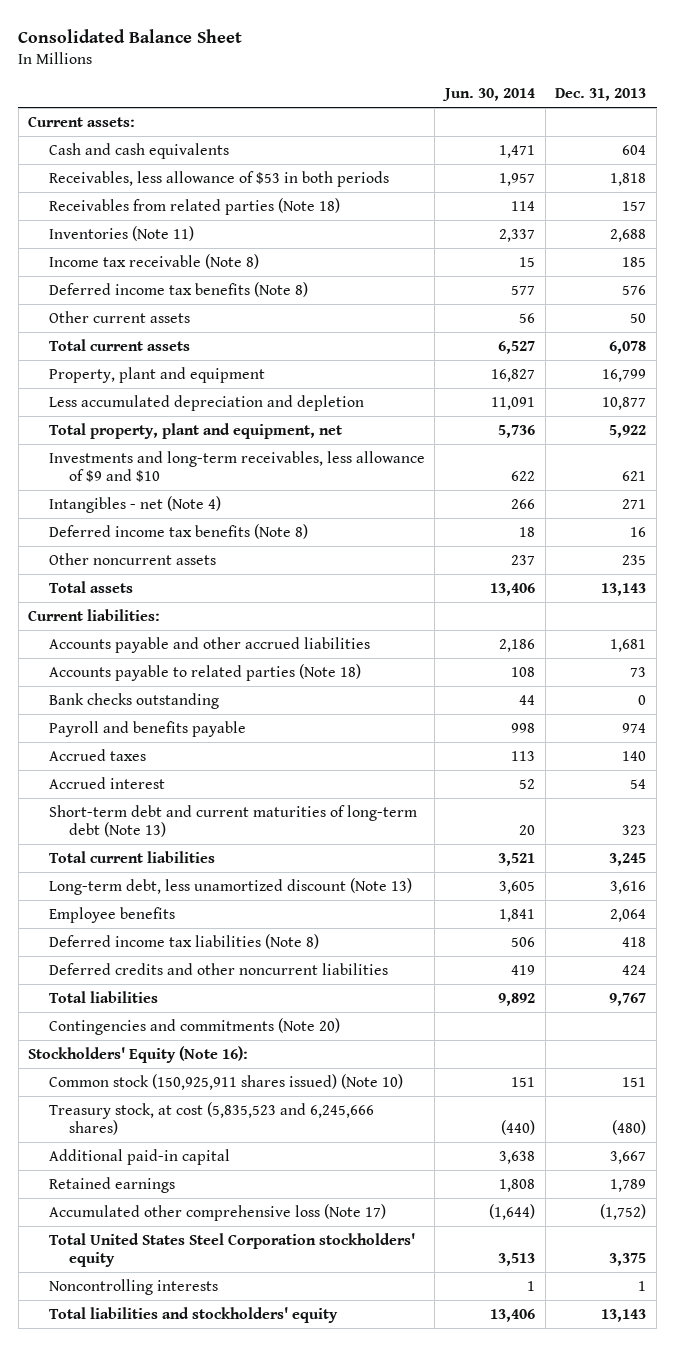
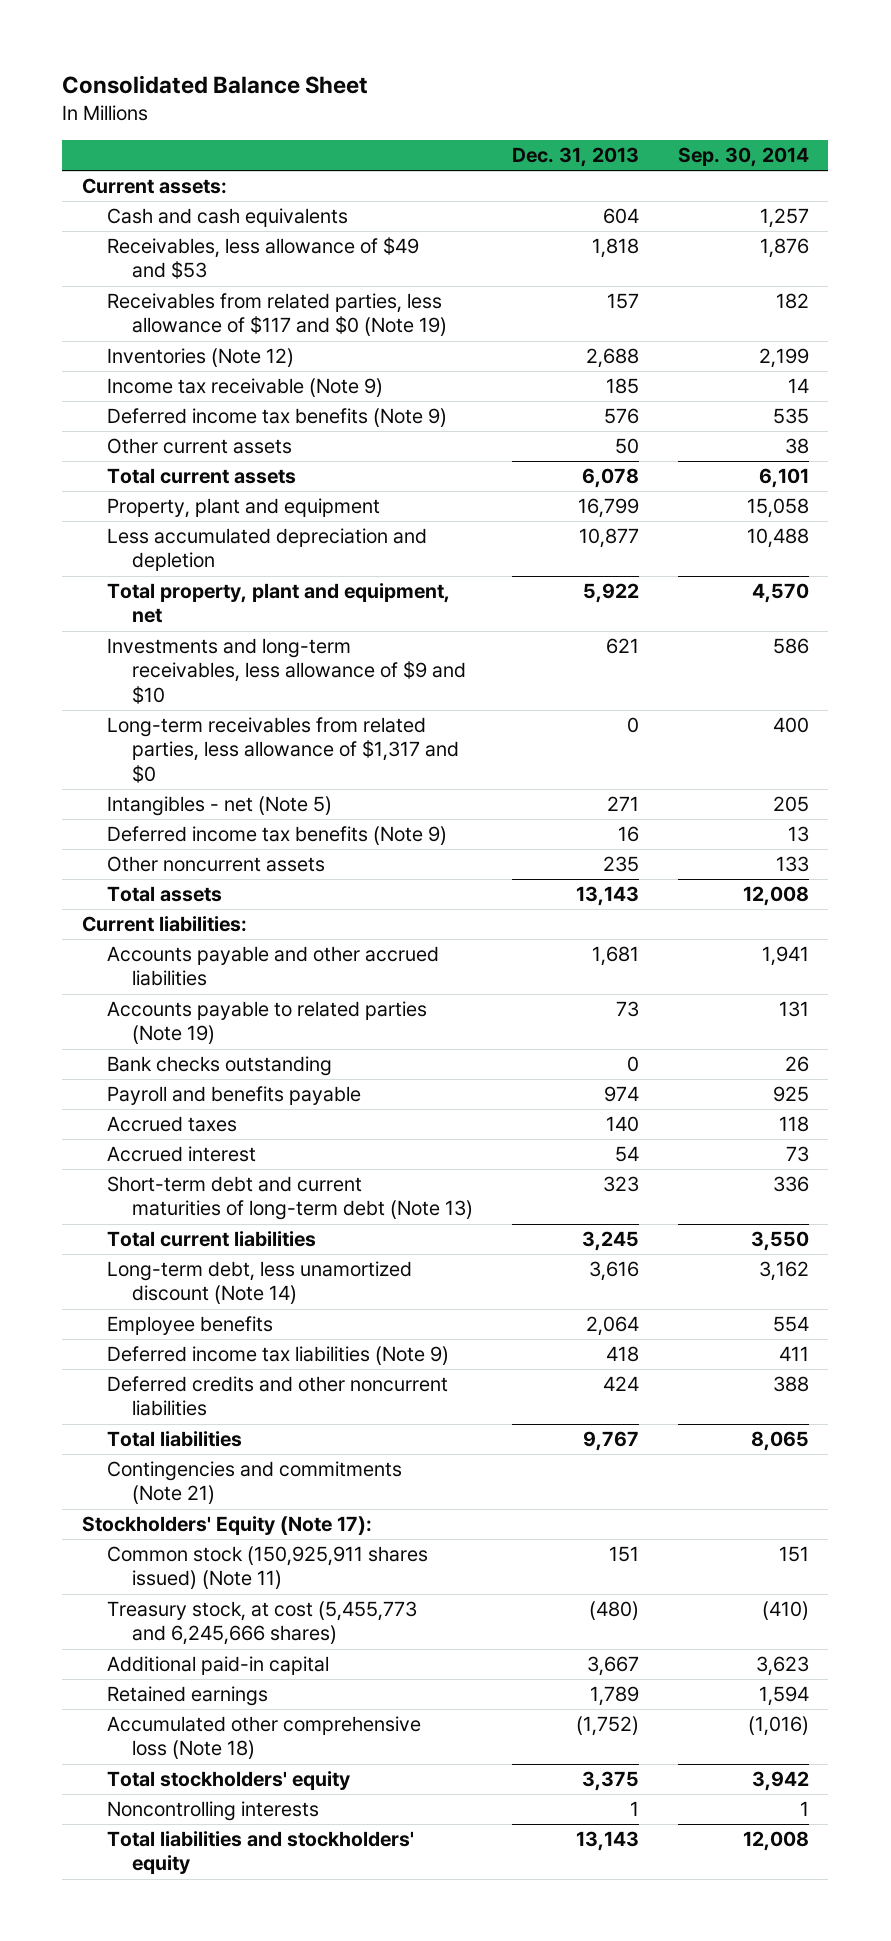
[442,88,536,102] Jun. 30, 2014 -> none
none -> [677,147,809,168] Sep. 30, 2014
[48,170,389,187] Receivables, less allowance of $53 in both periods -> [106,237,419,280] Receivables, less allowance of $49 and $53
[48,197,340,215] Receivables from related parties (Note 18) -> [106,293,447,337] Receivables from related parties, less allowance of $117 and $0 (Note 19)
[48,225,194,241] Inventories (Note 11) -> [106,348,294,368] Inventories (Note 12)
[48,253,259,269] Income tax receivable (Note 8) -> [106,378,383,398] Income tax receivable (Note 9)
[48,281,308,297] Deferred income tax benefits (Note 8) -> [106,408,447,428] Deferred income tax benefits (Note 9)
none -> [106,717,459,783] Long-term receivables from related parties, less allowance of $1,317 and $0
[48,495,221,513] Intangibles - net (Note 4) -> [106,796,332,817] Intangibles - net (Note 5)
[48,523,308,539] Deferred income tax benefits (Note 8) -> [106,826,447,846] Deferred income tax benefits (Note 9)
[48,663,361,681] Accounts payable to related parties (Note 18) -> [106,1001,427,1045] Accounts payable to related parties (Note 19)
[48,877,412,895] Long-term debt, less unamortized discount (Note 13) -> [106,1261,412,1305] Long-term debt, less unamortized discount (Note 14)
[48,933,319,949] Deferred income tax liabilities (Note 8) -> [106,1346,449,1366] Deferred income tax liabilities (Note 9)
[48,1017,340,1035] Contingencies and commitments (Note 20) -> [106,1461,402,1505] Contingencies and commitments (Note 21)
[28,1045,249,1063] Stockholders' Equity (Note 16): -> [81,1516,372,1536] Stockholders' Equity (Note 17):
[48,1073,403,1090] Common stock (150,925,911 shares issued) (Note 10) -> [106,1546,428,1590] Common stock (150,925,911 shares issued) (Note 11)
[48,1101,374,1136] Treasury stock, at cost (5,835,523 and 6,245,666 shares) -> [106,1601,417,1646] Treasury stock, at cost (5,455,773 and 6,245,666 shares)
[48,1203,386,1221] Accumulated other comprehensive loss (Note 17) -> [106,1716,421,1760] Accumulated other comprehensive loss (Note 18)
[48,1232,415,1268] Total United States Steel Corporation stockholders' equity -> [106,1771,350,1791] Total stockholders' equity

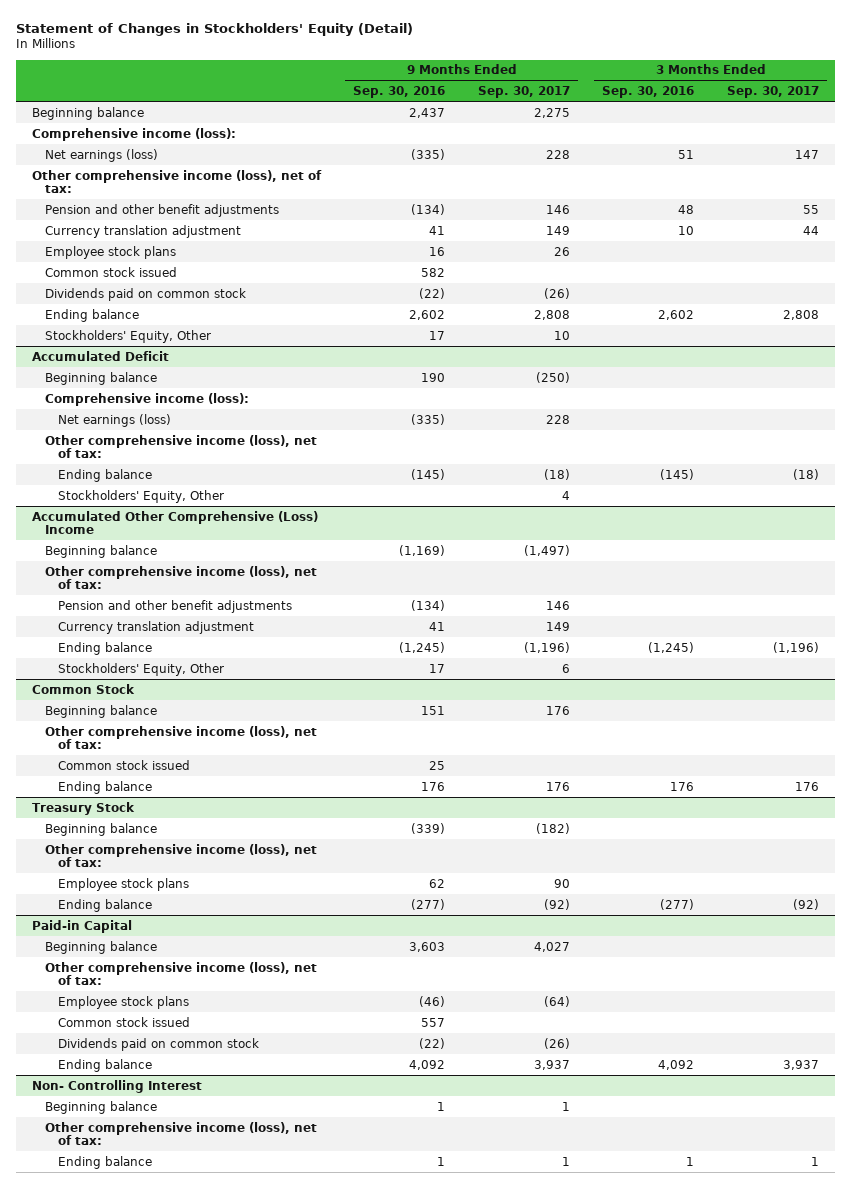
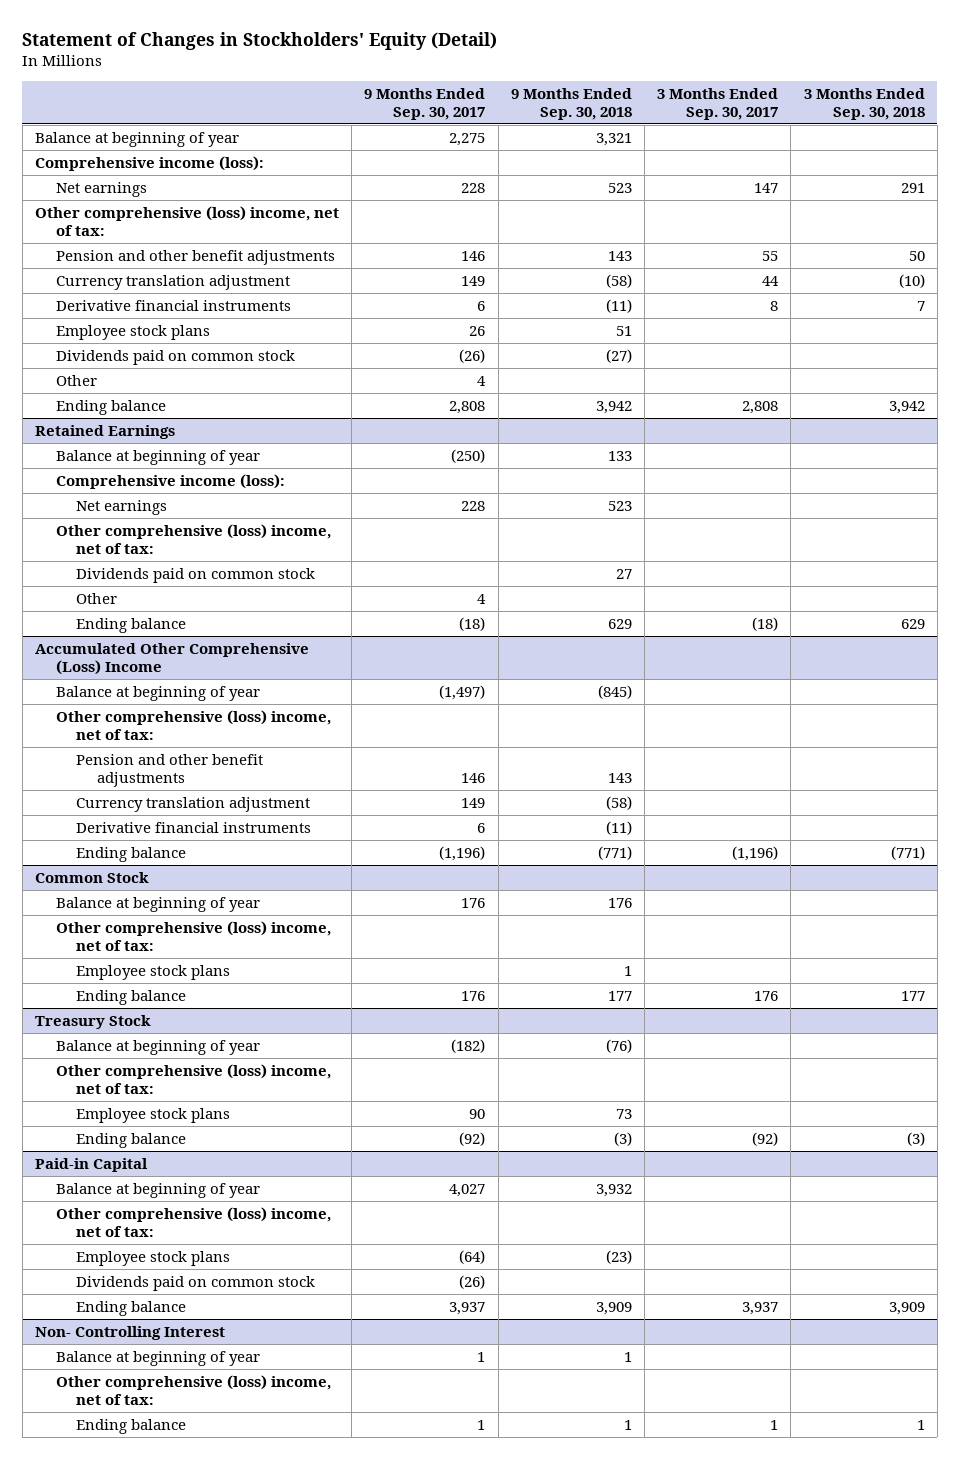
[353,85,446,98] Sep. 30, 2016 -> none
[602,85,695,98] Sep. 30, 2016 -> none
none -> [510,87,632,120] 9 Months Ended Sep. 30, 2018
none -> [803,87,925,120] 3 Months Ended Sep. 30, 2018
[31,106,144,120] Beginning balance -> [34,131,239,147] Balance at beginning of year
[44,148,158,162] Net earnings (loss) -> [55,181,147,197] Net earnings
[31,169,322,193] Other comprehensive income (loss), net of tax: -> [34,205,339,236] Other comprehensive (loss) income, net of tax:
none -> [55,299,291,311] Derivative financial instruments
[44,266,177,277] Common stock issued -> none
none -> [55,374,97,386] Other
[44,329,211,343] Stockholders' Equity, Other -> none
[31,350,169,361] Accumulated Deficit -> [34,424,175,439] Retained Earnings
[44,371,157,385] Beginning balance -> [55,449,260,465] Balance at beginning of year
[57,413,171,427] Net earnings (loss) -> [76,499,168,515] Net earnings
[44,434,317,458] Other comprehensive income (loss), net of tax: -> [55,523,331,554] Other comprehensive (loss) income, net of tax:
none -> [76,567,316,583] Dividends paid on common stock
none -> [76,592,118,604] Other
[57,489,224,503] Stockholders' Equity, Other -> none
[44,544,157,558] Beginning balance -> [55,685,260,701] Balance at beginning of year
[44,565,317,589] Other comprehensive income (loss), net of tax: -> [55,709,331,740] Other comprehensive (loss) income, net of tax:
none -> [76,821,312,833] Derivative financial instruments
[57,662,224,676] Stockholders' Equity, Other -> none
[57,759,190,770] Common stock issued -> none
[44,704,157,718] Beginning balance -> [55,896,260,912] Balance at beginning of year
[44,725,317,749] Other comprehensive income (loss), net of tax: -> [55,920,331,951] Other comprehensive (loss) income, net of tax:
none -> [76,964,231,980] Employee stock plans
[44,822,157,836] Beginning balance -> [55,1039,260,1055] Balance at beginning of year
[44,843,317,867] Other comprehensive income (loss), net of tax: -> [55,1063,331,1094] Other comprehensive (loss) income, net of tax:
[44,940,157,954] Beginning balance -> [55,1182,260,1198] Balance at beginning of year
[44,961,317,985] Other comprehensive income (loss), net of tax: -> [55,1206,331,1237] Other comprehensive (loss) income, net of tax:
[57,1016,190,1027] Common stock issued -> none
[44,1100,157,1114] Beginning balance -> [55,1350,260,1366] Balance at beginning of year
[44,1121,317,1145] Other comprehensive income (loss), net of tax: -> [55,1374,331,1405] Other comprehensive (loss) income, net of tax:

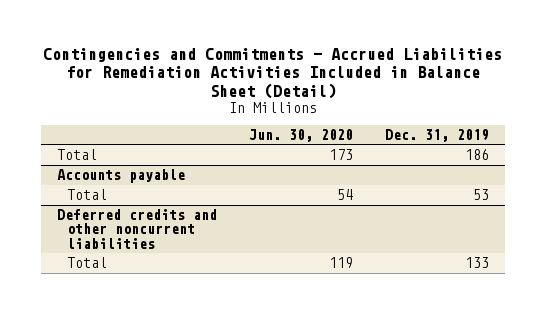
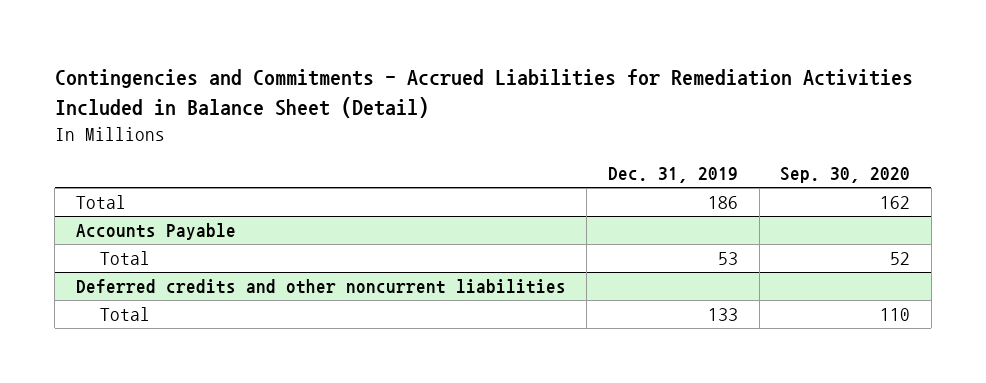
[248,129,353,143] Jun. 30, 2020 -> none
none -> [780,167,911,184] Sep. 30, 2020
[57,169,186,184] Accounts payable -> [75,223,236,241] Accounts Payable

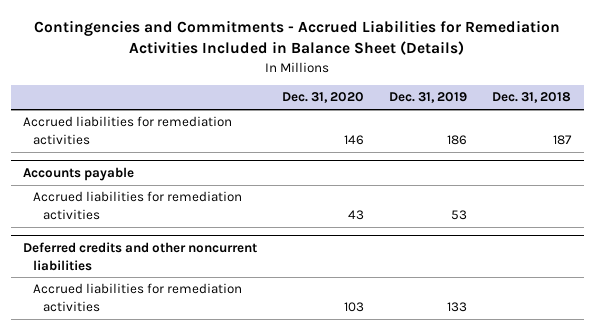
[54,69,913,119] Contingencies and Commitments - Accrued Liabilities for Remediation Activities Included in Balance Sheet (Detail) -> [34,20,561,56] Contingencies and Commitments - Accrued Liabilities for Remediation Activities Included in Balance Sheet (Details)
[780,167,911,184] Sep. 30, 2020 -> none
none -> [282,92,365,104] Dec. 31, 2020
none -> [492,92,572,104] Dec. 31, 2018
[75,195,126,210] Total -> [23,116,233,145] Accrued liabilities for remediation activities
[75,223,236,241] Accounts Payable -> [23,167,135,182] Accounts payable
[100,251,151,266] Total -> [33,191,243,220] Accrued liabilities for remediation activities
[100,307,151,322] Total -> [33,283,243,312] Accrued liabilities for remediation activities

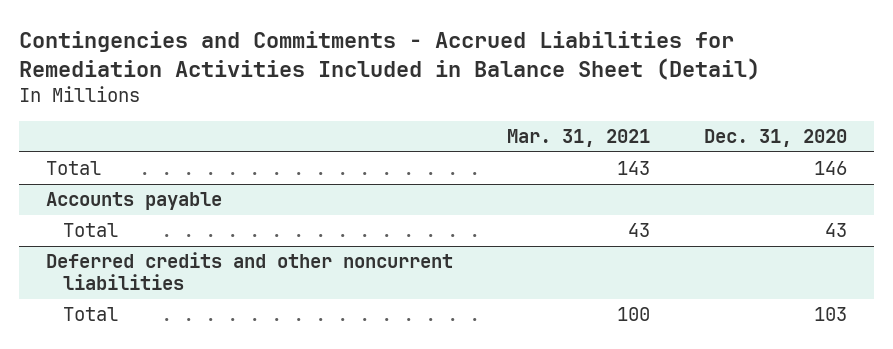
[34,20,561,56] Contingencies and Commitments - Accrued Liabilities for Remediation Activities Included in Balance Sheet (Details) -> [19,31,761,81] Contingencies and Commitments - Accrued Liabilities for Remediation Activities Included in Balance Sheet (Detail)
[389,92,468,104] Dec. 31, 2019 -> none
[492,92,572,104] Dec. 31, 2018 -> none
none -> [507,129,651,148] Mar. 31, 2021
[23,116,233,145] Accrued liabilities for remediation activities -> [46,161,102,176] Total
[33,191,243,220] Accrued liabilities for remediation activities -> [63,223,119,238] Total
[33,283,243,312] Accrued liabilities for remediation activities -> [63,307,119,322] Total

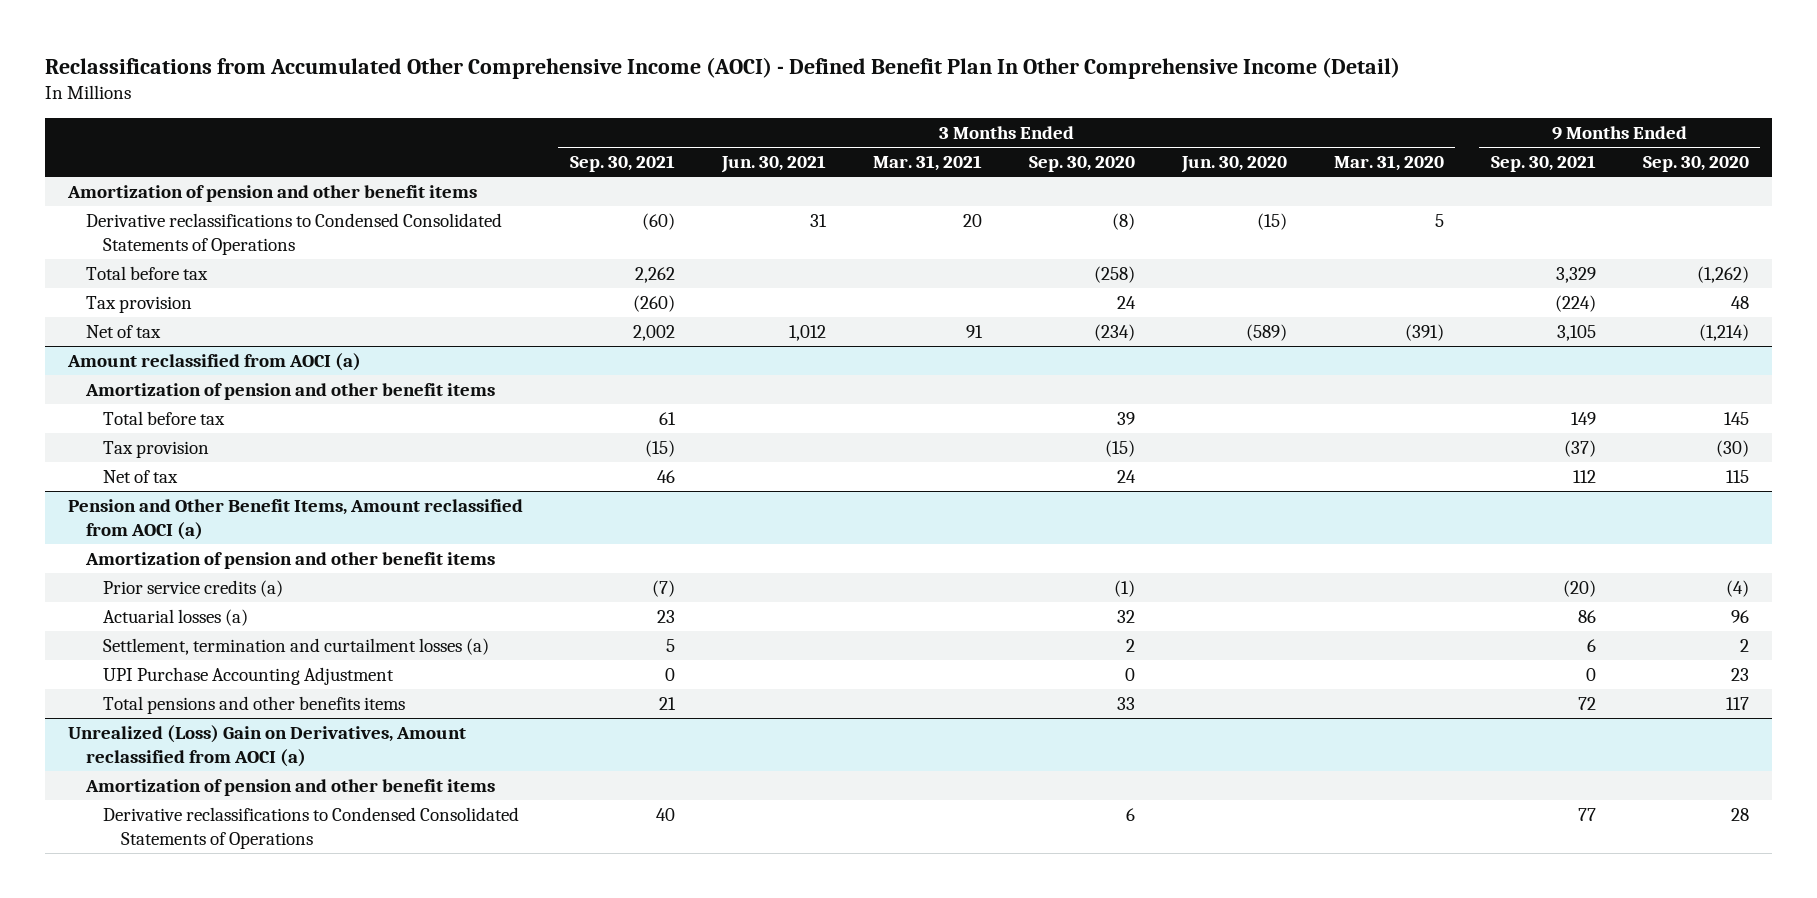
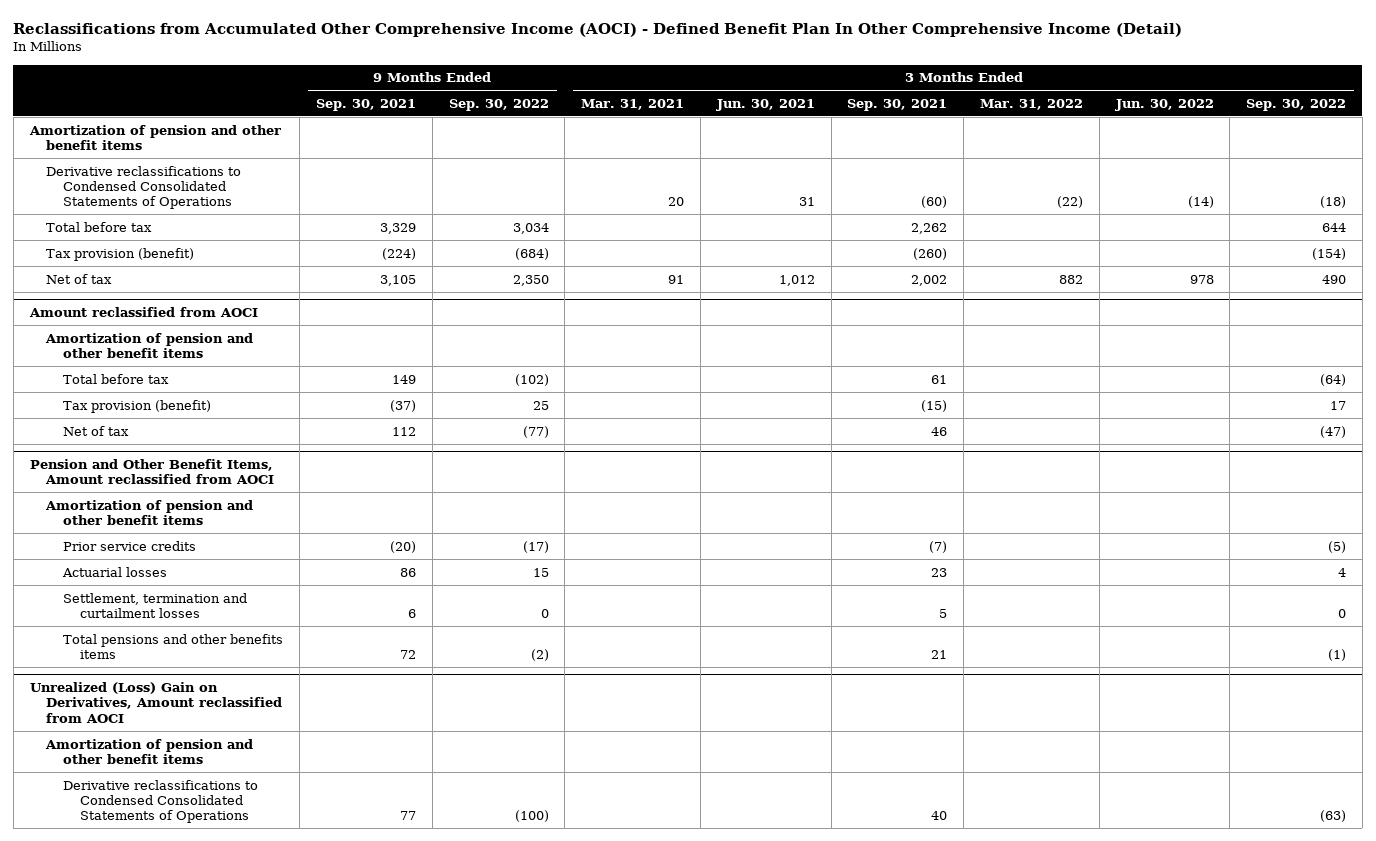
[1028,156,1135,173] Sep. 30, 2020 -> none
[1180,156,1287,174] Jun. 30, 2020 -> none
[1333,155,1444,172] Mar. 31, 2020 -> none
[1642,156,1749,173] Sep. 30, 2020 -> none
none -> [448,98,549,111] Sep. 30, 2022
none -> [979,98,1083,110] Mar. 31, 2022
none -> [1114,98,1214,111] Jun. 30, 2022
none -> [1246,98,1347,111] Sep. 30, 2022
[85,295,192,313] Tax provision -> [46,247,195,261] Tax provision (benefit)
[67,352,362,371] Amount reclassified from AOCI (a) -> [28,307,258,318] Amount reclassified from AOCI
[103,440,210,458] Tax provision -> [63,399,212,413] Tax provision (benefit)
[68,498,524,541] Pension and Other Benefit Items, Amount reclassified from AOCI (a) -> [29,459,275,485] Pension and Other Benefit Items, Amount reclassified from AOCI
[103,666,395,685] UPI Purchase Accounting Adjustment -> none
[103,579,284,597] Prior service credits (a) -> [63,540,197,551] Prior service credits
[103,608,249,626] Actuarial losses (a) -> [62,566,168,577] Actuarial losses
[103,637,490,655] Settlement, termination and curtailment losses (a) -> [63,592,248,618] Settlement, termination and curtailment losses
[68,724,467,768] Unrealized (Loss) Gain on Derivatives, Amount reclassified from AOCI (a) -> [29,682,283,723] Unrealized (Loss) Gain on Derivatives, Amount reclassified from AOCI

